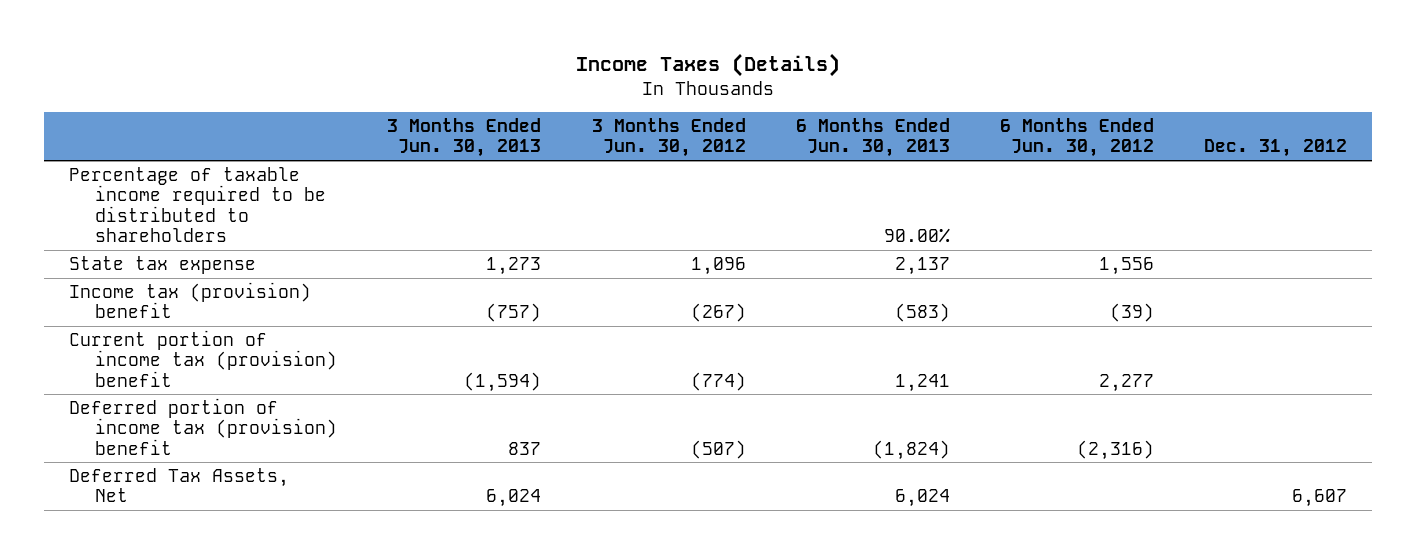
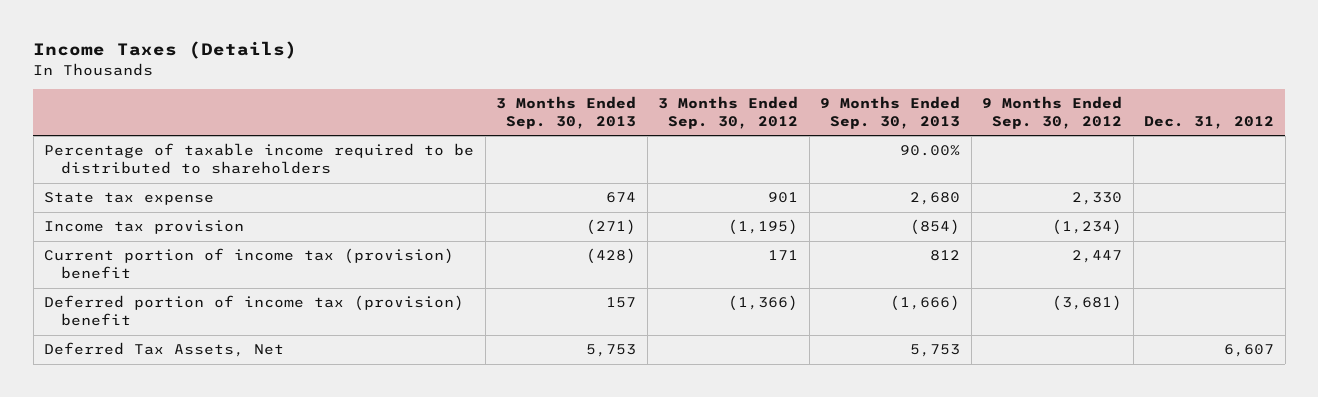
[387,117,542,158] 3 Months Ended Jun. 30, 2013 -> none
[591,117,746,158] 3 Months Ended Jun. 30, 2012 -> none
[795,117,950,158] 6 Months Ended Jun. 30, 2013 -> none
[999,117,1154,158] 6 Months Ended Jun. 30, 2012 -> none
none -> [496,96,637,129] 3 Months Ended Sep. 30, 2013
none -> [658,96,799,129] 3 Months Ended Sep. 30, 2012
none -> [820,96,961,129] 9 Months Ended Sep. 30, 2013
none -> [982,96,1123,129] 9 Months Ended Sep. 30, 2012
[69,281,312,319] Income tax (provision) benefit -> [44,220,245,235] Income tax provision

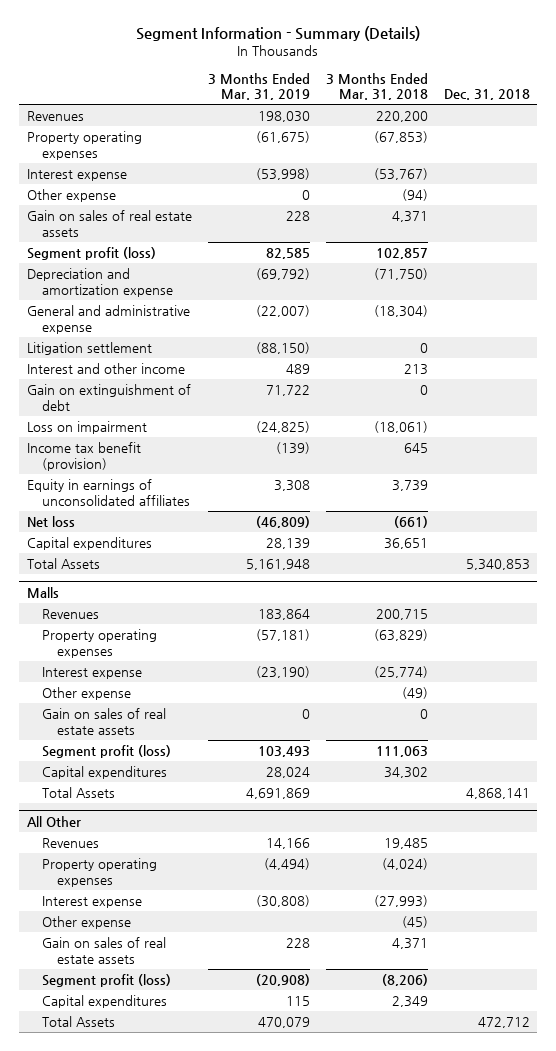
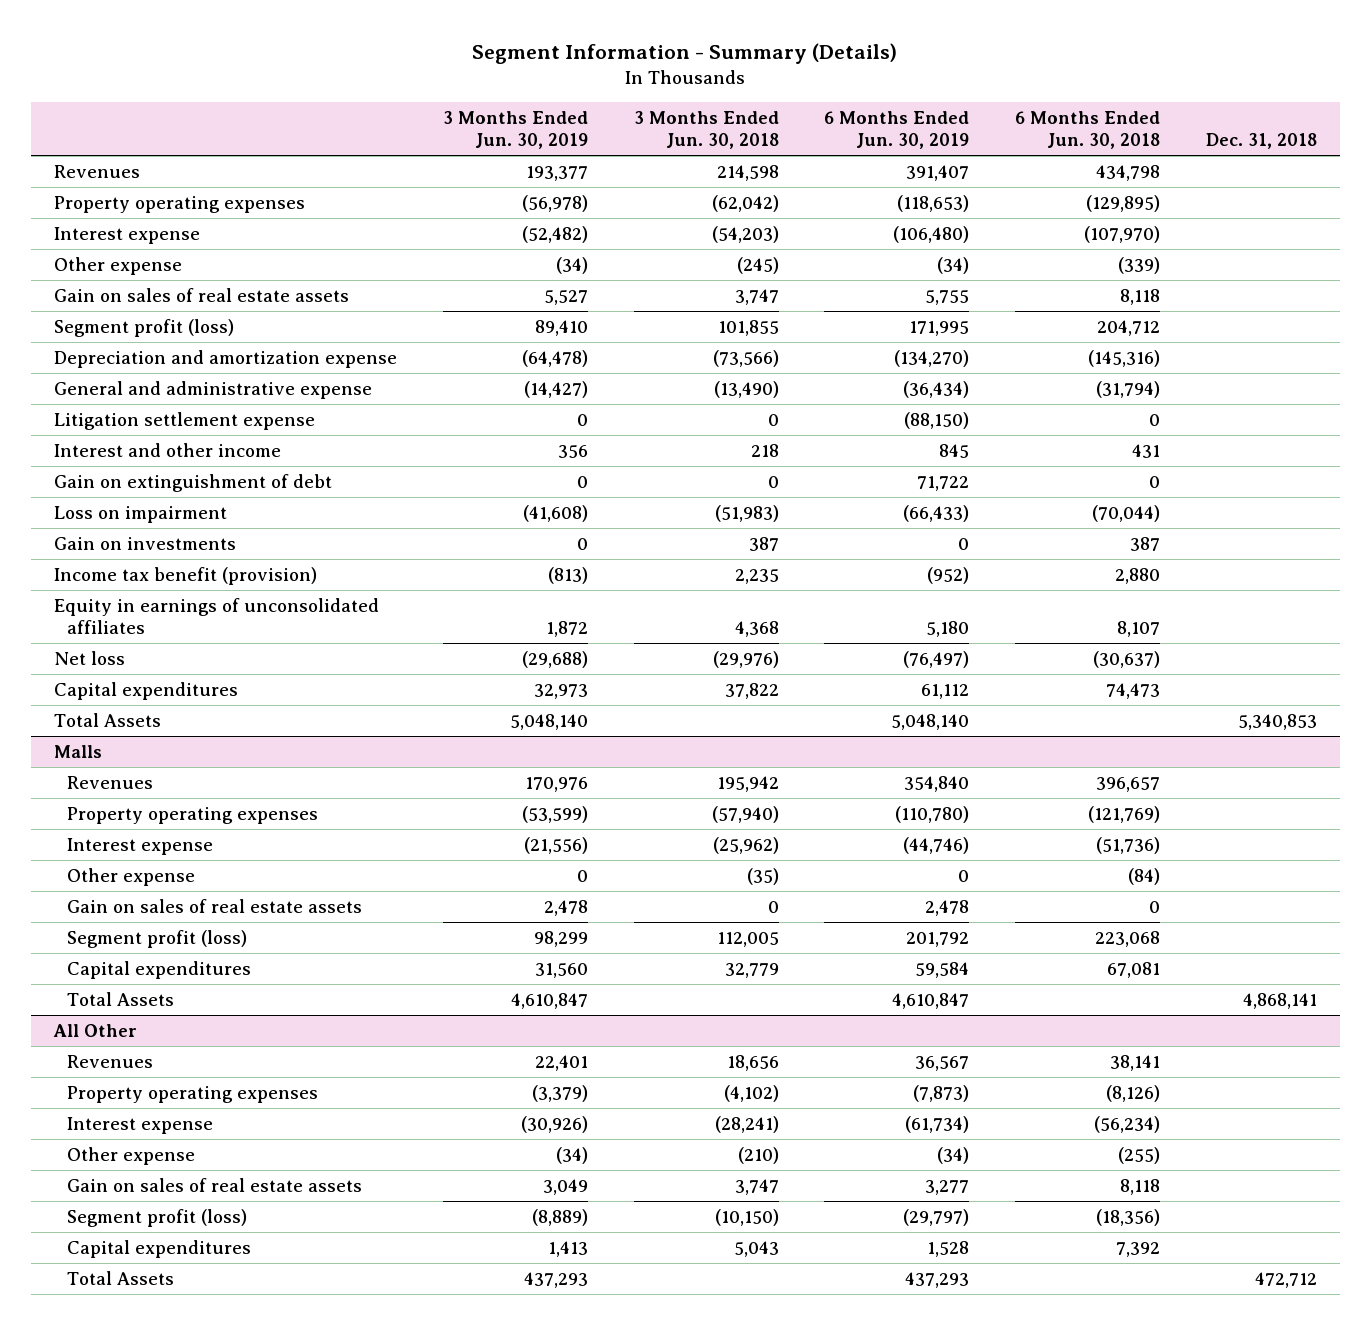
[207,72,310,101] 3 Months Ended Mar. 31, 2019 -> none
[325,72,428,101] 3 Months Ended Mar. 31, 2018 -> none
none -> [442,110,588,150] 3 Months Ended Jun. 30, 2019
none -> [633,110,779,150] 3 Months Ended Jun. 30, 2018
none -> [824,110,970,150] 6 Months Ended Jun. 30, 2019
none -> [1015,110,1161,150] 6 Months Ended Jun. 30, 2018
[26,341,152,355] Litigation settlement -> [53,411,315,430] Litigation settlement expense
none -> [53,536,236,550] Gain on investments

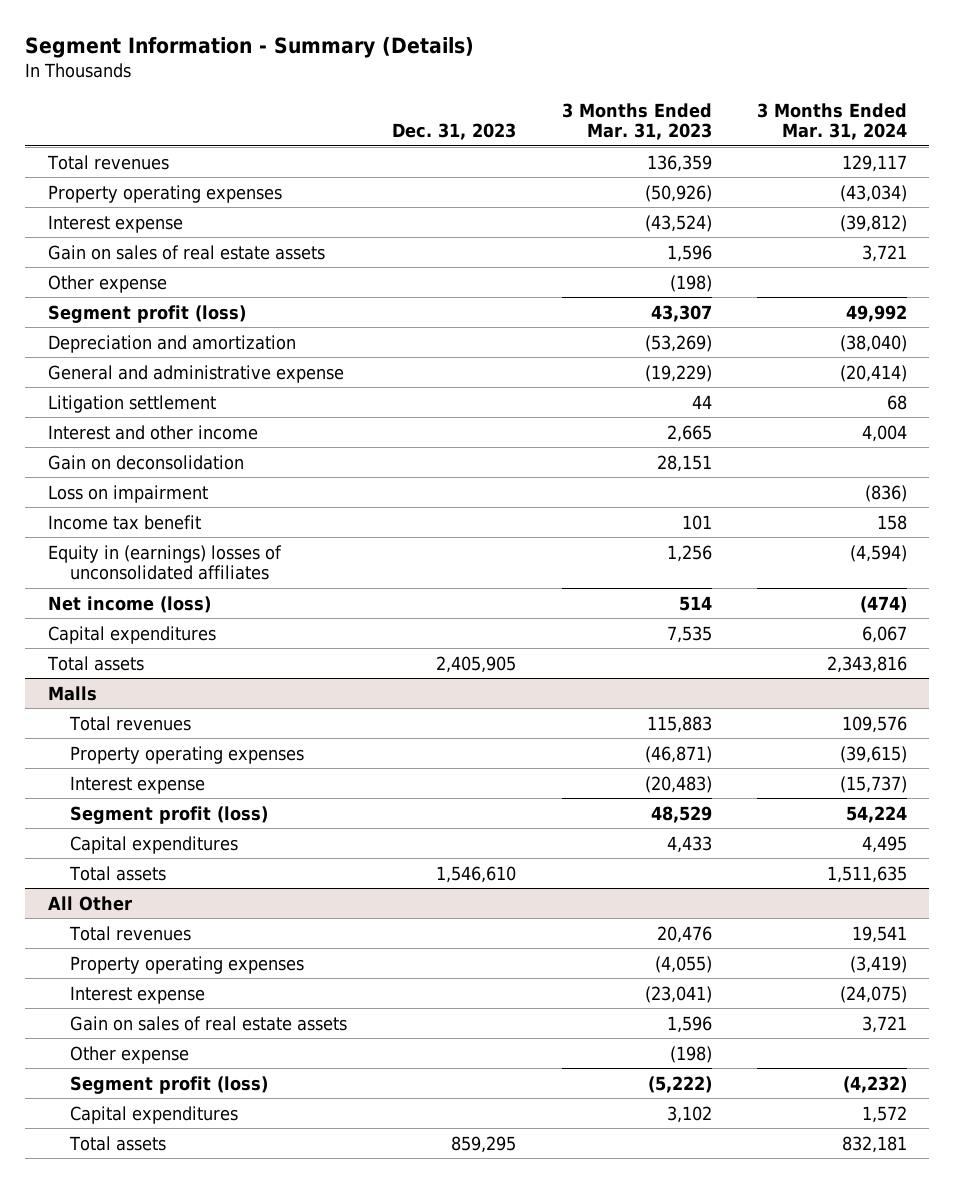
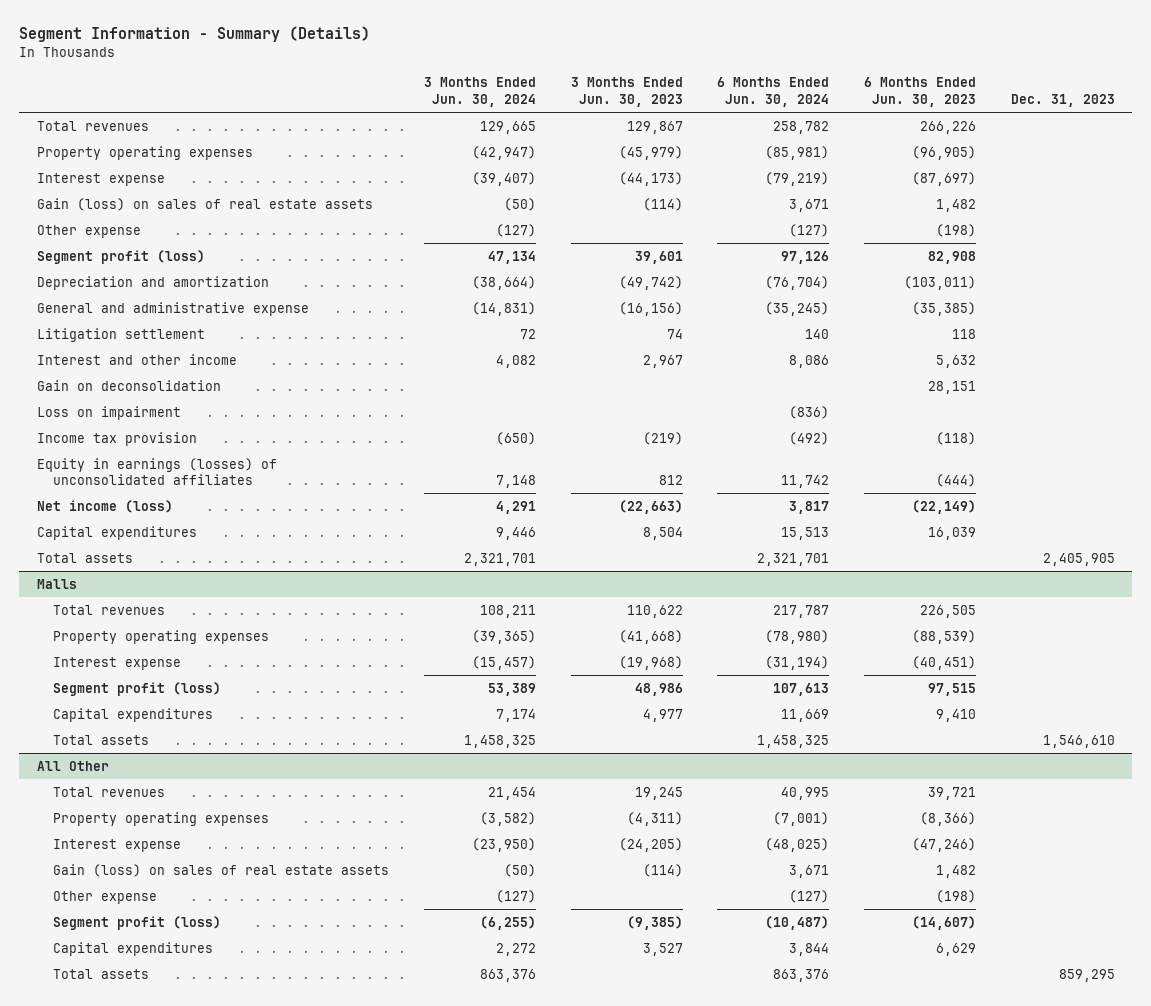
[561,102,712,141] 3 Months Ended Mar. 31, 2023 -> none
[756,102,907,141] 3 Months Ended Mar. 31, 2024 -> none
none -> [423,77,536,107] 3 Months Ended Jun. 30, 2024
none -> [570,77,683,107] 3 Months Ended Jun. 30, 2023
none -> [717,77,830,107] 6 Months Ended Jun. 30, 2024
none -> [864,77,977,107] 6 Months Ended Jun. 30, 2023
[47,244,325,260] Gain on sales of real estate assets -> [36,197,373,211] Gain (loss) on sales of real estate assets
[47,514,201,530] Income tax benefit -> [36,431,197,446] Income tax provision
[47,544,282,581] Equity in (earnings) losses of unconsolidated affiliates -> [36,457,277,486] Equity in earnings (losses) of unconsolidated affiliates
[70,1015,348,1031] Gain on sales of real estate assets -> [53,863,390,877] Gain (loss) on sales of real estate assets

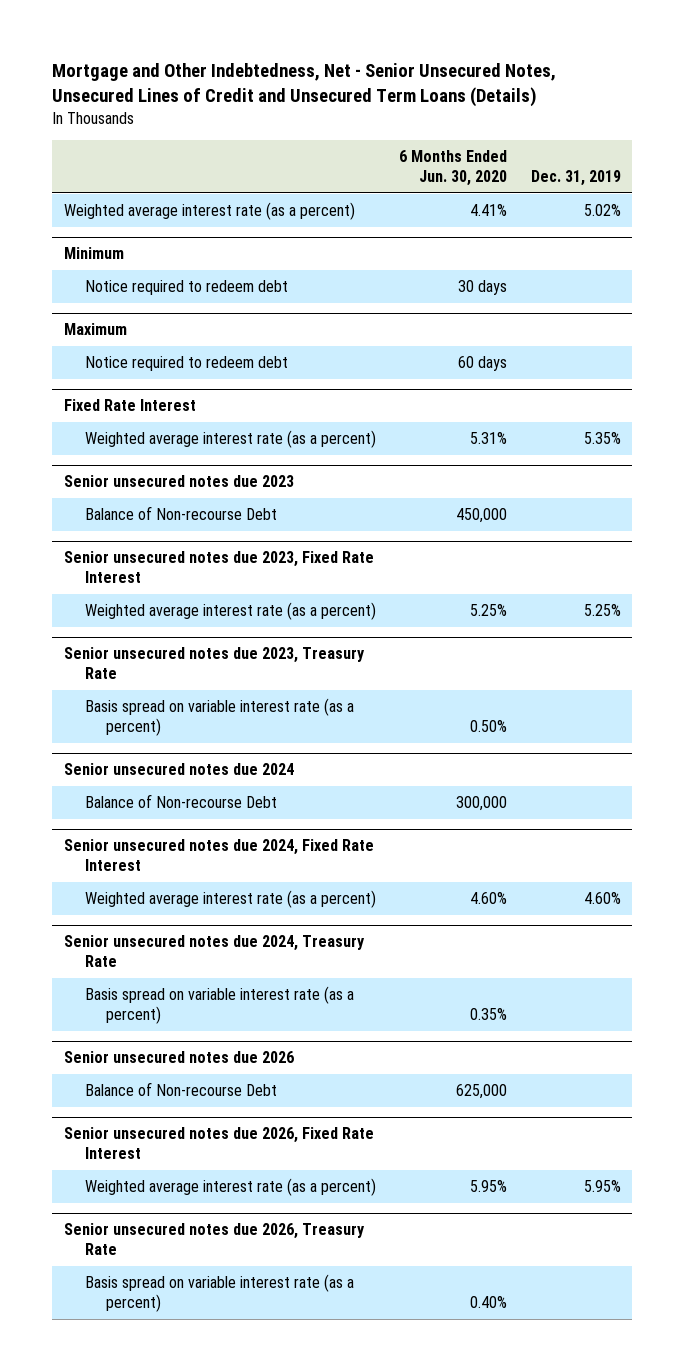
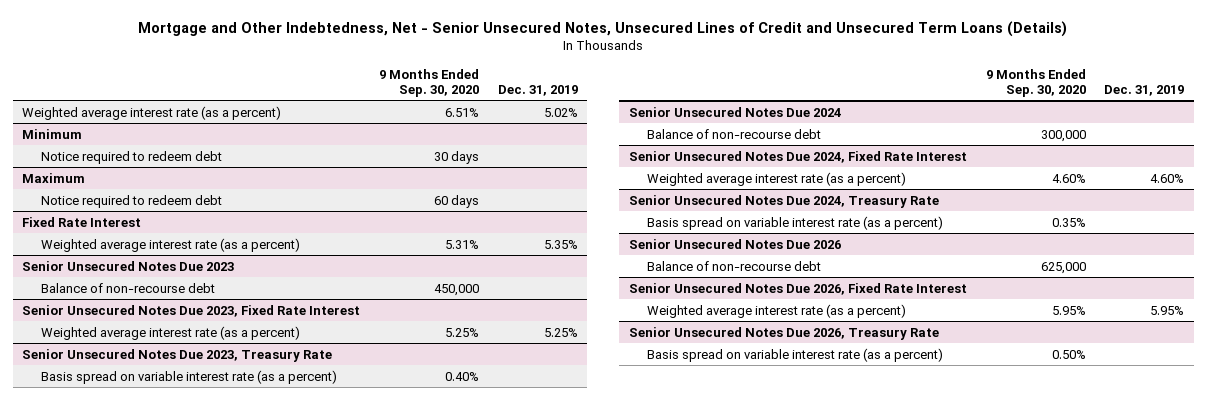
[399,149,508,186] 6 Months Ended Jun. 30, 2020 -> none
none -> [379,68,480,97] 9 Months Ended Sep. 30, 2020
[63,475,294,488] Senior unsecured notes due 2023 -> [22,260,235,271] Senior Unsecured Notes Due 2023
[84,506,277,521] Balance of Non-recourse Debt -> [40,282,215,293] Balance of non-recourse debt
[63,551,374,584] Senior unsecured notes due 2023, Fixed Rate Interest -> [22,304,361,317] Senior Unsecured Notes Due 2023, Fixed Rate Interest
[63,647,365,680] Senior unsecured notes due 2023, Treasury Rate -> [22,348,333,362] Senior Unsecured Notes Due 2023, Treasury Rate
[63,763,294,776] Senior unsecured notes due 2024 -> [628,106,841,117] Senior Unsecured Notes Due 2024
[84,794,277,809] Balance of Non-recourse Debt -> [647,128,822,139] Balance of non-recourse debt
[63,839,374,872] Senior unsecured notes due 2024, Fixed Rate Interest -> [628,150,967,163] Senior Unsecured Notes Due 2024, Fixed Rate Interest
[63,935,365,968] Senior unsecured notes due 2024, Treasury Rate -> [628,194,939,208] Senior Unsecured Notes Due 2024, Treasury Rate
[63,1051,294,1064] Senior unsecured notes due 2026 -> [628,238,841,249] Senior Unsecured Notes Due 2026
[84,1082,277,1097] Balance of Non-recourse Debt -> [647,260,822,271] Balance of non-recourse debt
[63,1127,374,1160] Senior unsecured notes due 2026, Fixed Rate Interest -> [628,282,967,295] Senior Unsecured Notes Due 2026, Fixed Rate Interest
[63,1223,365,1256] Senior unsecured notes due 2026, Treasury Rate -> [628,326,939,340] Senior Unsecured Notes Due 2026, Treasury Rate

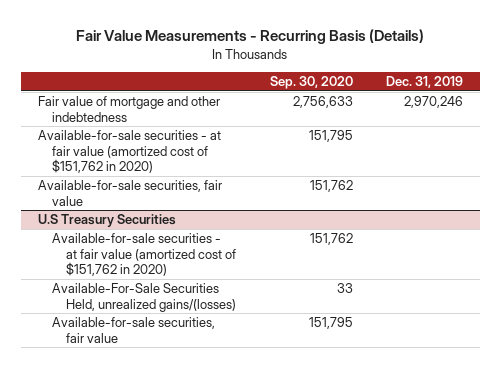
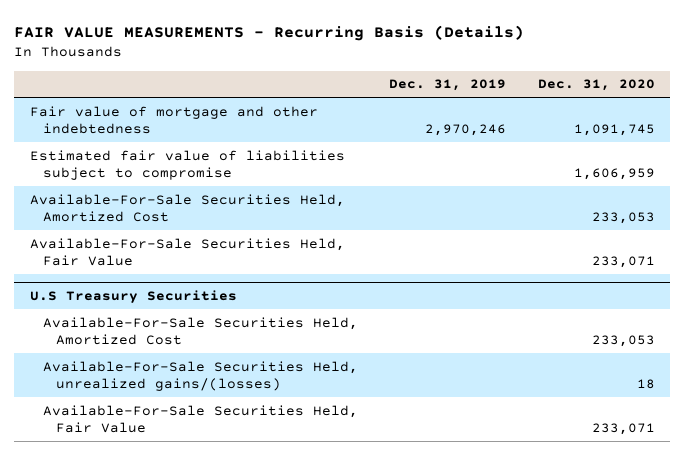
[76,29,425,45] Fair Value Measurements - Recurring Basis (Details) -> [14,24,525,41] FAIR VALUE MEASUREMENTS - Recurring Basis (Details)
[269,76,353,90] Sep. 30, 2020 -> none
none -> [537,79,655,92] Dec. 31, 2020
none -> [29,149,345,180] Estimated fair value of liabilities subject to compromise
[37,130,221,174] Available-for-sale securities - at fair value (amortized cost of $151,762 in 2020) -> [29,193,345,222] Available-For-Sale Securities Held, Amortized Cost
[37,180,222,206] Available-for-sale securities, fair value -> [29,237,345,266] Available-For-Sale Securities Held, Fair Value
[51,233,236,277] Available-for-sale securities - at fair value (amortized cost of $151,762 in 2020) -> [42,316,358,345] Available-For-Sale Securities Held, Amortized Cost
[51,317,215,343] Available-for-sale securities, fair value -> [42,404,358,433] Available-For-Sale Securities Held, Fair Value

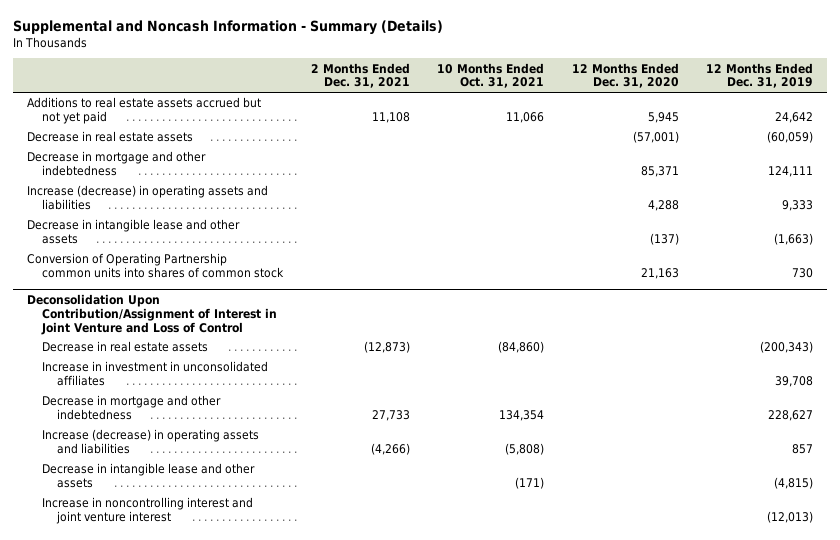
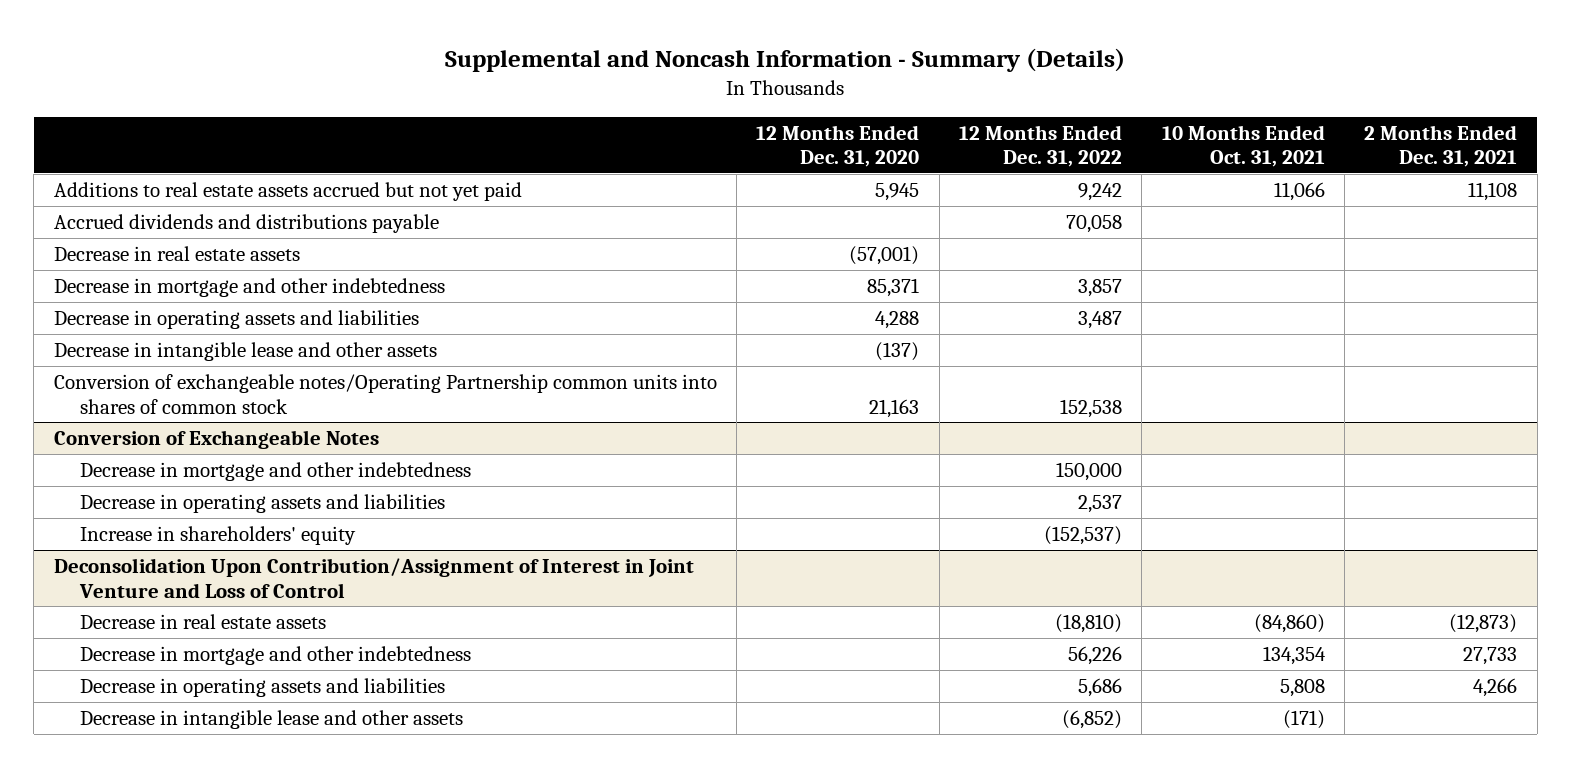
[706,62,814,89] 12 Months Ended Dec. 31, 2019 -> none
none -> [958,124,1122,168] 12 Months Ended Dec. 31, 2022
none -> [53,214,439,234] Accrued dividends and distributions payable
[27,185,269,211] Increase (decrease) in operating assets and liabilities -> [53,310,419,330] Decrease in operating assets and liabilities
[27,253,285,279] Conversion of Operating Partnership common units into shares of common stock -> [53,374,717,414] Conversion of exchangeable notes/Operating Partnership common units into shares of common stock
none -> [53,430,379,450] Conversion of Exchangeable Notes
none -> [80,462,472,482] Decrease in mortgage and other indebtedness
none -> [80,494,446,514] Decrease in operating assets and liabilities
none -> [80,526,357,546] Increase in shareholders' equity
[42,361,269,387] Increase in investment in unconsolidated affiliates -> none
[42,429,260,455] Increase (decrease) in operating assets and liabilities -> [80,678,446,698] Decrease in operating assets and liabilities
[370,443,410,456] (4,266) -> [1473,678,1518,698] 4,266
[505,443,545,456] (5,808) -> [1279,679,1325,698] 5,808
[42,497,254,525] Increase in noncontrolling interest and joint venture interest -> none

